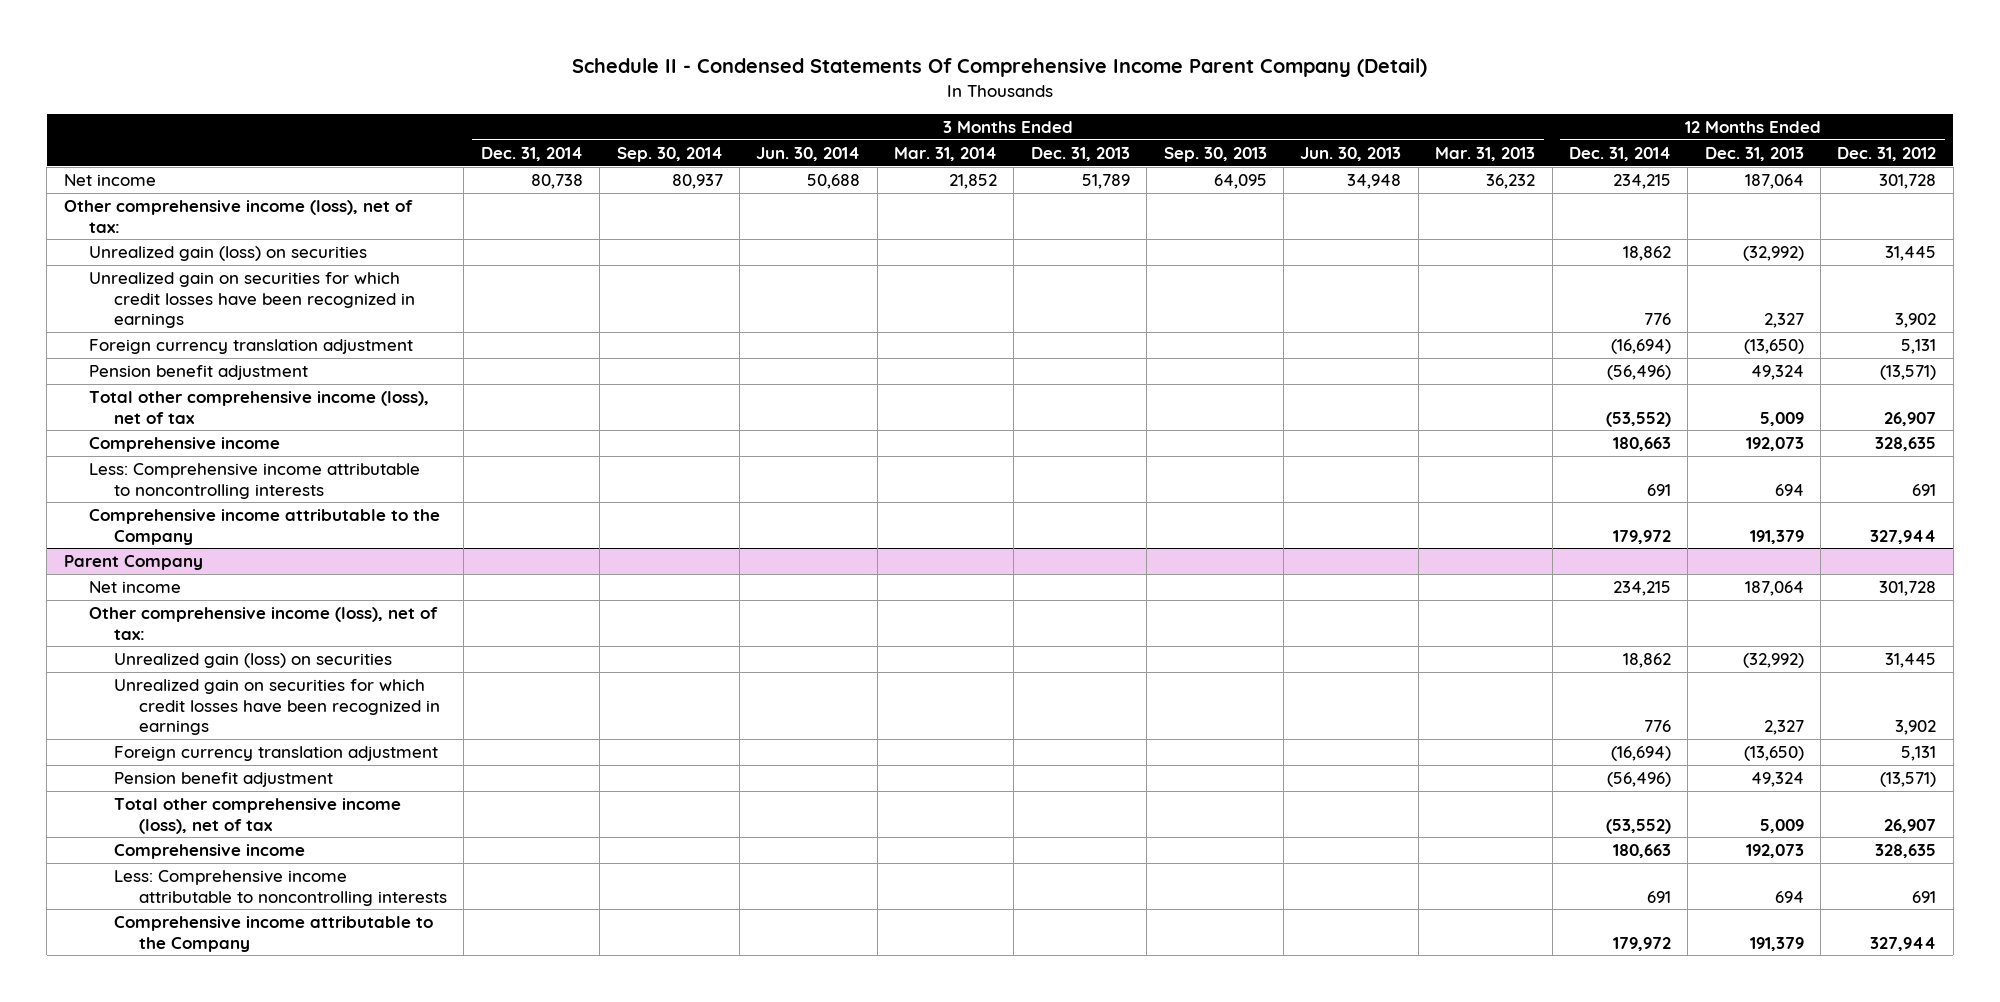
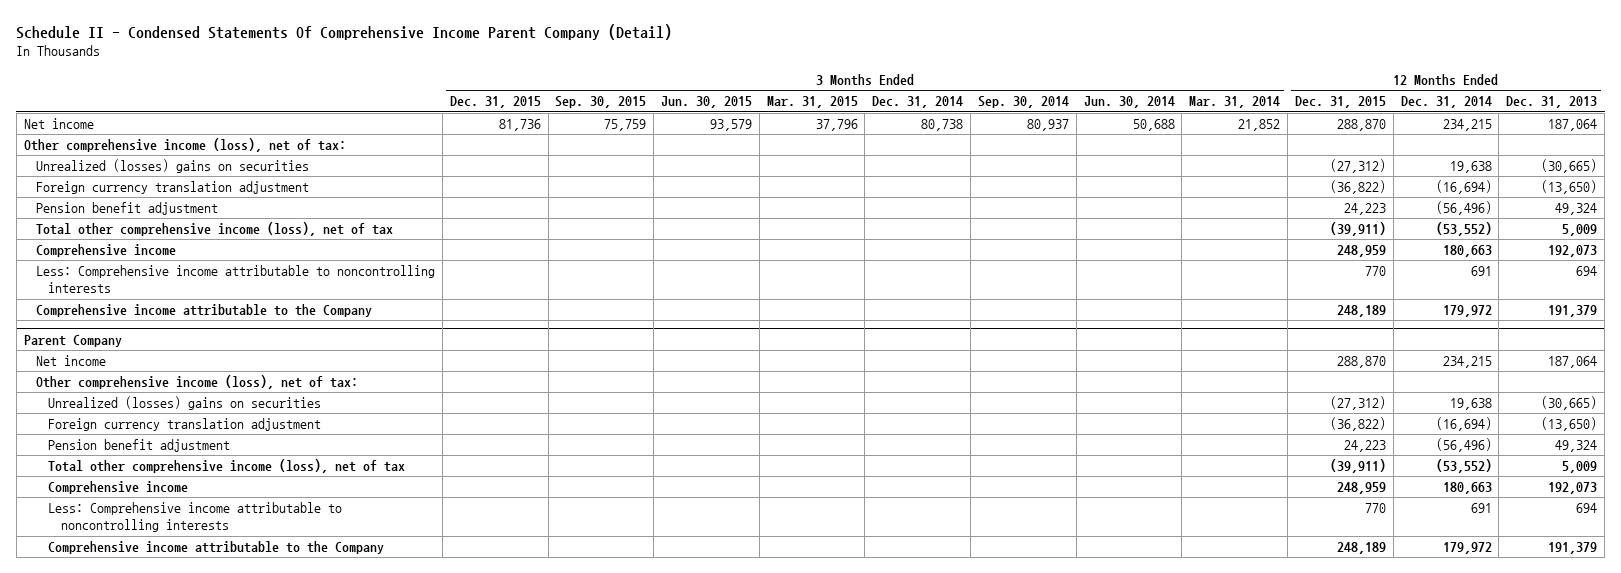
[1030,146,1130,161] Dec. 31, 2013 -> none
[1163,146,1267,162] Sep. 30, 2013 -> none
[1300,146,1402,161] Jun. 30, 2013 -> none
[1435,146,1536,161] Mar. 31, 2013 -> none
[1837,146,1937,161] Dec. 31, 2012 -> none
none -> [449,96,541,109] Dec. 31, 2015
none -> [555,96,647,109] Sep. 30, 2015
none -> [661,96,753,109] Jun. 30, 2015
none -> [766,96,858,109] Mar. 31, 2015
none -> [1294,96,1386,109] Dec. 31, 2015
[88,272,415,329] Unrealized gain on securities for which credit losses have been recognized in earnings -> none
[88,246,367,262] Unrealized gain (loss) on securities -> [36,159,310,174] Unrealized (losses) gains on securities
[1622,246,1671,262] 18,862 -> [1449,161,1492,174] 19,638
[1742,246,1804,262] (32,992) -> [1541,159,1598,174] (30,665)
[113,679,441,736] Unrealized gain on securities for which credit losses have been recognized in earnings -> none
[113,653,392,669] Unrealized gain (loss) on securities -> [48,396,322,411] Unrealized (losses) gains on securities
[1622,653,1671,669] 18,862 -> [1449,398,1492,411] 19,638
[1742,653,1804,669] (32,992) -> [1541,396,1598,411] (30,665)

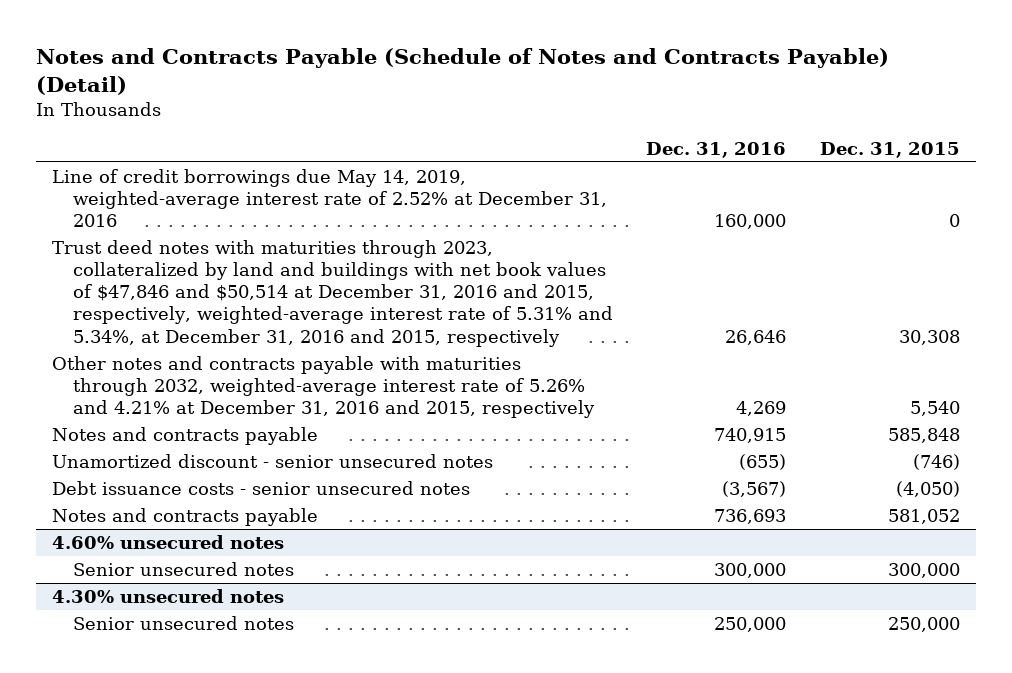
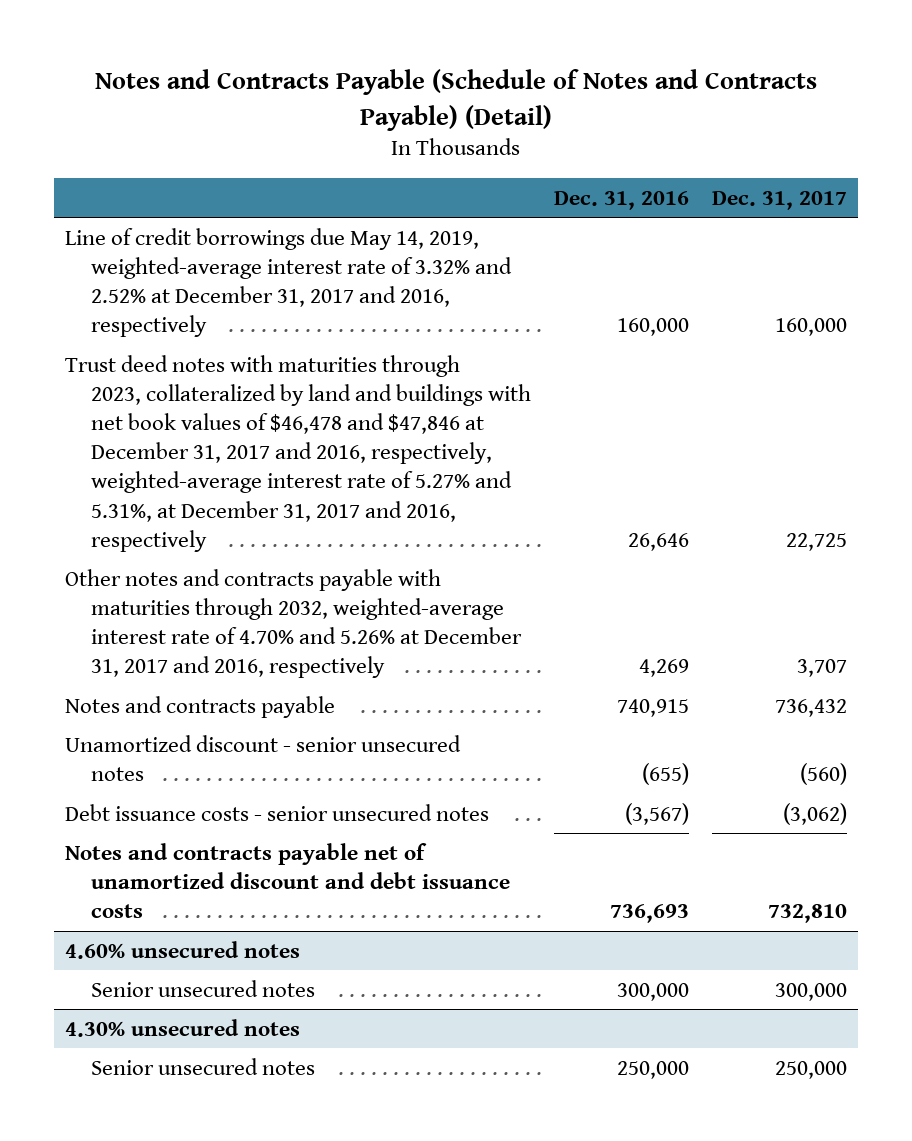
[819,141,960,158] Dec. 31, 2015 -> none
none -> [711,190,847,210] Dec. 31, 2017
[52,169,608,228] Line of credit borrowings due May 14, 2019, weighted-average interest rate of 2.52% at December 31, 2016 -> [65,227,512,338] Line of credit borrowings due May 14, 2019, weighted-average interest rate of 3.32% and 2.52% at December 31, 2017 and 2016, respectively
[52,240,614,347] Trust deed notes with maturities through 2023, collateralized by land and buildings with net book values of $47,846 and $50,514 at December 31, 2016 and 2015, respectively, weighted-average interest rate of 5.31% and 5.34%, at December 31, 2016 and 2015, respectively -> [65,354,531,552] Trust deed notes with maturities through 2023, collateralized by land and buildings with net book values of $46,478 and $47,846 at December 31, 2017 and 2016, respectively, weighted-average interest rate of 5.27% and 5.31%, at December 31, 2017 and 2016, respectively
[52,356,596,419] Other notes and contracts payable with maturities through 2032, weighted-average interest rate of 5.26% and 4.21% at December 31, 2016 and 2015, respectively -> [65,568,522,679] Other notes and contracts payable with maturities through 2032, weighted-average interest rate of 4.70% and 5.26% at December 31, 2017 and 2016, respectively
[52,508,319,527] Notes and contracts payable -> [65,842,510,919] Notes and contracts payable net of unamortized discount and debt issuance costs

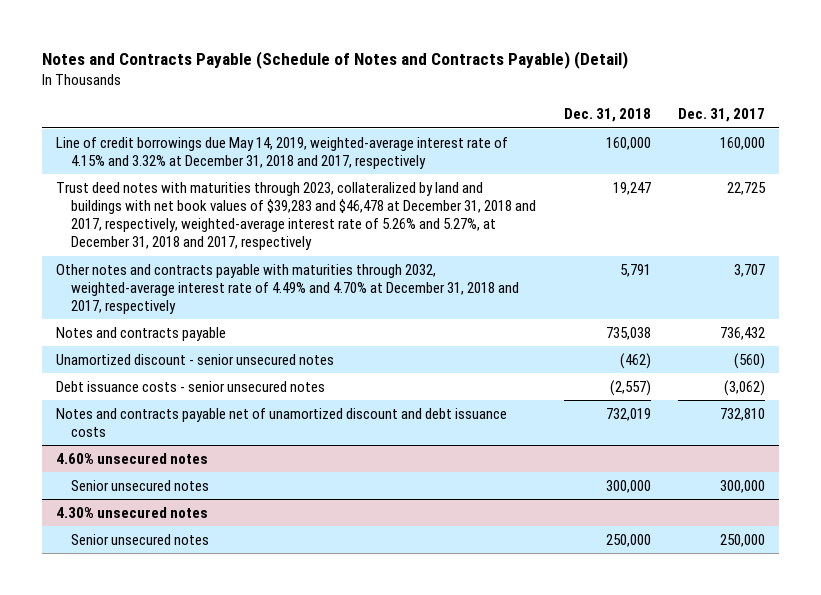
[553,190,689,210] Dec. 31, 2016 -> none
none -> [563,108,651,123] Dec. 31, 2018
[65,227,512,338] Line of credit borrowings due May 14, 2019, weighted-average interest rate of 3.32% and 2.52% at December 31, 2017 and 2016, respectively -> [55,136,508,170] Line of credit borrowings due May 14, 2019, weighted-average interest rate of 4.15% and 3.32% at December 31, 2018 and 2017, respectively
[65,354,531,552] Trust deed notes with maturities through 2023, collateralized by land and buildings with net book values of $46,478 and $47,846 at December 31, 2017 and 2016, respectively, weighted-average interest rate of 5.27% and 5.31%, at December 31, 2017 and 2016, respectively -> [55,181,537,251] Trust deed notes with maturities through 2023, collateralized by land and buildings with net book values of $39,283 and $46,478 at December 31, 2018 and 2017, respectively, weighted-average interest rate of 5.26% and 5.27%, at December 31, 2018 and 2017, respectively
[65,568,522,679] Other notes and contracts payable with maturities through 2032, weighted-average interest rate of 4.70% and 5.26% at December 31, 2017 and 2016, respectively -> [55,263,520,315] Other notes and contracts payable with maturities through 2032, weighted-average interest rate of 4.49% and 4.70% at December 31, 2018 and 2017, respectively

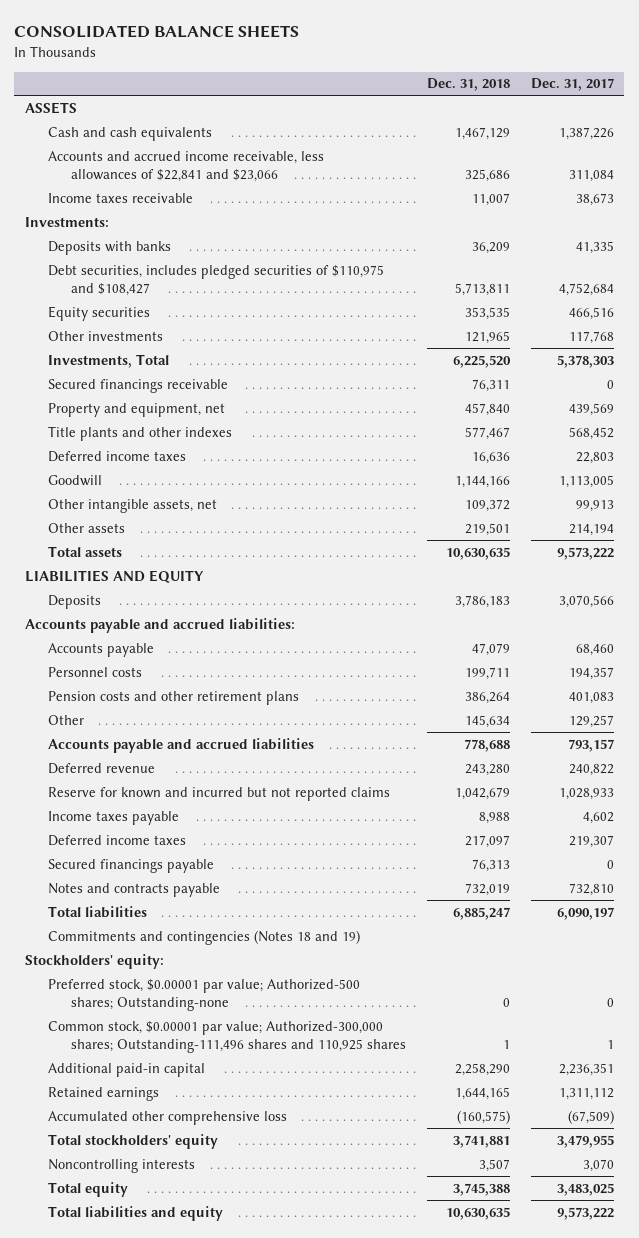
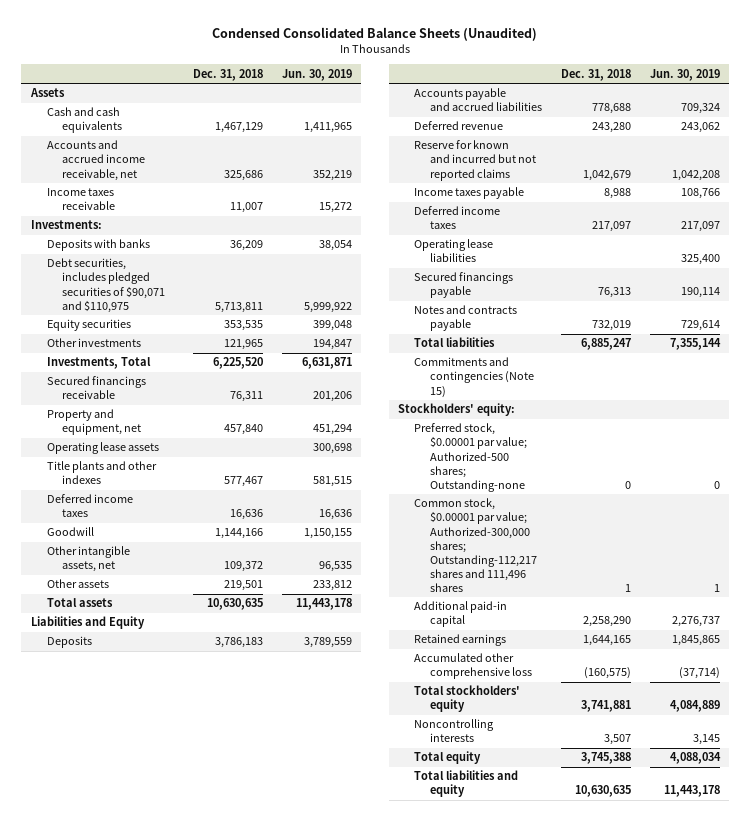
[14,25,300,39] CONSOLIDATED BALANCE SHEETS -> [212,27,538,42] Condensed Consolidated Balance Sheets (Unaudited)
[530,78,614,92] Dec. 31, 2017 -> none
none -> [281,68,352,81] Jun. 30, 2019
[24,101,77,114] ASSETS -> [29,88,65,98] Assets
[47,150,324,183] Accounts and accrued income receivable, less allowances of $22,841 and $23,066 -> [46,140,146,181] Accounts and accrued income receivable, net
[47,264,384,297] Debt securities, includes pledged securities of $110,975 and $108,427 -> [46,258,166,313] Debt securities, includes pledged securities of $90,071 and $110,975
none -> [46,442,159,455] Operating lease assets
[24,569,204,583] LIABILITIES AND EQUITY -> [30,616,145,630] Liabilities and Equity
[24,617,295,633] Accounts payable and accrued liabilities: -> none
[47,642,154,657] Accounts payable -> none
[47,666,142,677] Personnel costs -> none
[47,690,299,705] Pension costs and other retirement plans -> none
[47,714,84,725] Other -> none
none -> [414,239,494,263] Operating lease liabilities
[47,929,360,945] Commitments and contingencies (Notes 18 and 19) -> [414,357,535,398] Commitments and contingencies (Note 15)
[47,1020,407,1054] Common stock, $0.00001 par value; Authorized-300,000 shares; Outstanding-111,496 shares and 110,925 shares -> [414,498,538,592] Common stock, $0.00001 par value; Authorized-300,000 shares; Outstanding-112,217 shares and 111,496 shares

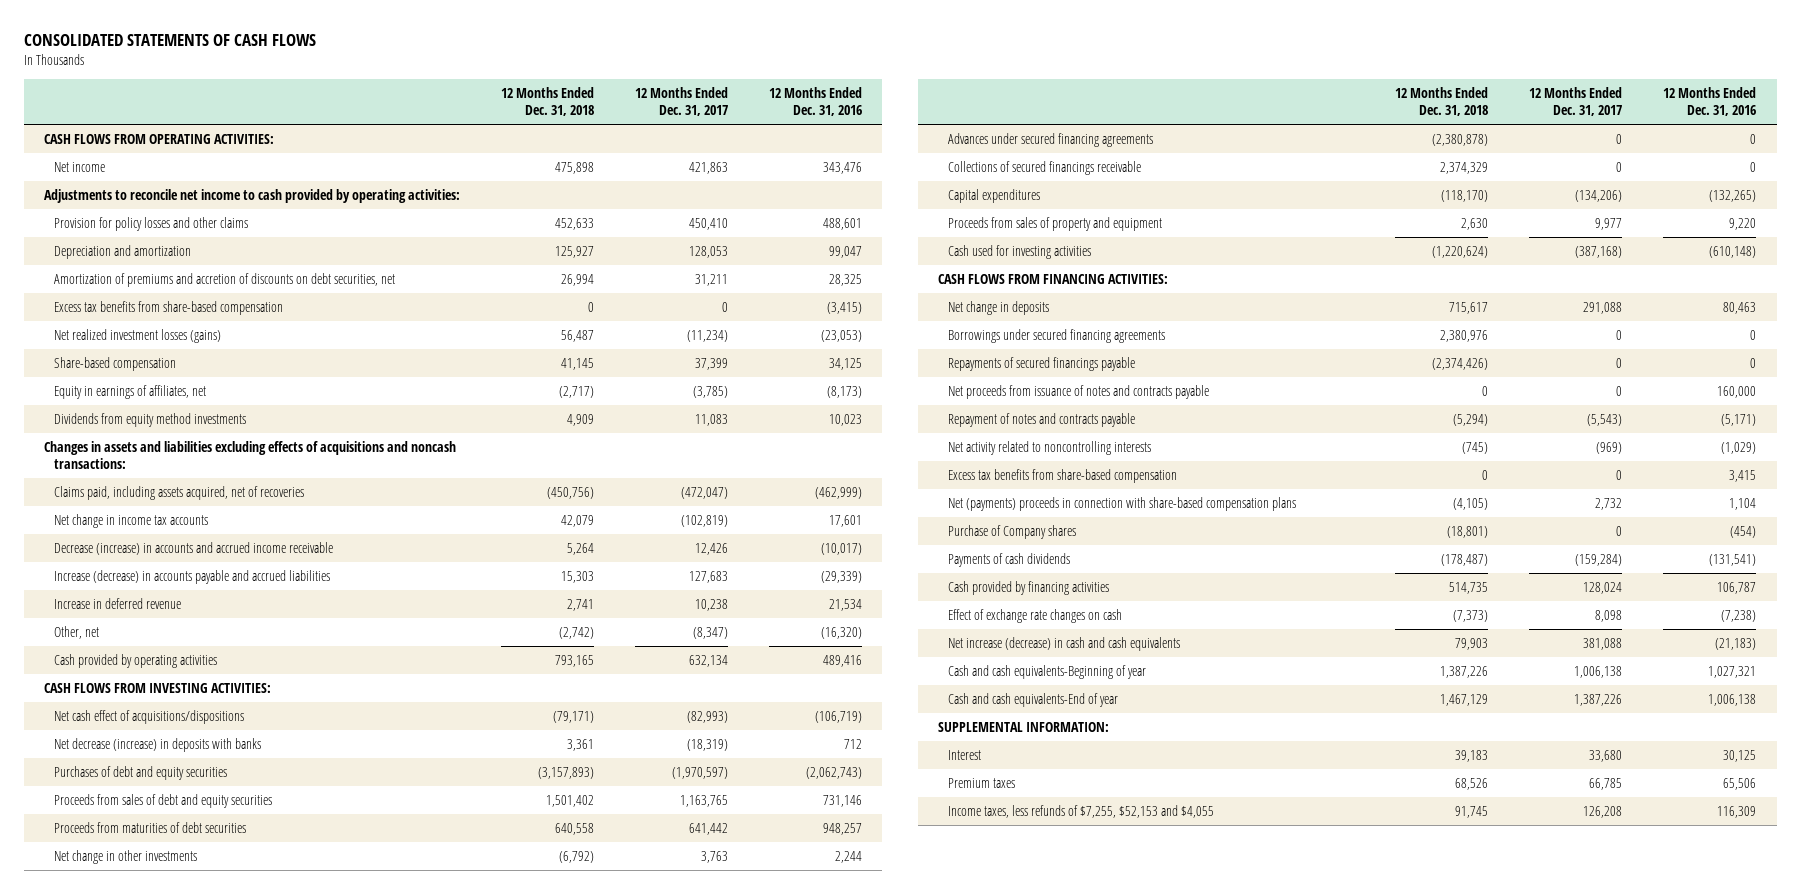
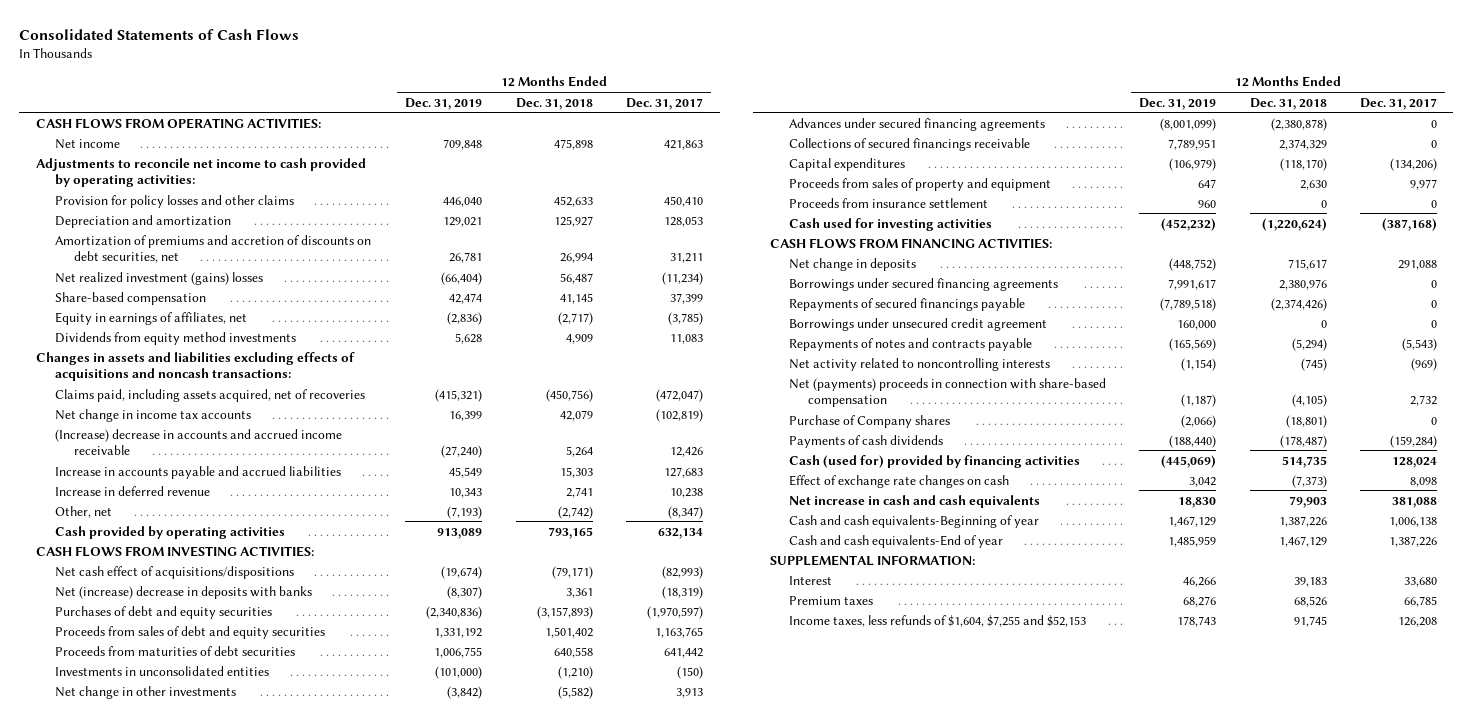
[23,33,316,46] CONSOLIDATED STATEMENTS OF CASH FLOWS -> [19,29,300,41] Consolidated Statements of Cash Flows
[768,86,862,117] 12 Months Ended Dec. 31, 2016 -> none
none -> [405,97,483,110] Dec. 31, 2019
[54,301,284,316] Excess tax benefits from share-based compensation -> none
[54,329,222,344] Net realized investment losses (gains) -> [55,271,264,285] Net realized investment (gains) losses
[54,542,334,556] Decrease (increase) in accounts and accrued income receivable -> [55,428,343,455] (Increase) decrease in accounts and accrued income receivable
[54,570,331,585] Increase (decrease) in accounts payable and accrued liabilities -> [55,465,342,479] Increase in accounts payable and accrued liabilities
[54,738,262,753] Net decrease (increase) in deposits with banks -> [55,585,313,599] Net (increase) decrease in deposits with banks
none -> [55,665,270,676] Investments in unconsolidated entities
[559,851,595,864] (6,792) -> [557,685,593,699] (5,582)
[700,851,728,864] 3,763 -> [675,687,703,698] 3,913
none -> [788,197,988,208] Proceeds from insurance settlement
[948,385,1210,400] Net proceeds from issuance of notes and contracts payable -> none
none -> [788,317,1047,331] Borrowings under unsecured credit agreement
[948,413,1136,428] Repayment of notes and contracts payable -> [788,337,1032,351] Repayments of notes and contracts payable
[948,469,1178,484] Excess tax benefits from share-based compensation -> none
[948,497,1297,512] Net (payments) proceeds in connection with share-based compensation plans -> [788,377,1106,407] Net (payments) proceeds in connection with share-based compensation
[948,581,1110,596] Cash provided by financing activities -> [788,454,1080,468] Cash (used for) provided by financing activities
[948,637,1181,652] Net increase (decrease) in cash and cash equivalents -> [788,494,1040,508] Net increase in cash and cash equivalents
[948,805,1215,819] Income taxes, less refunds of $7,255, $52,153 and $4,055 -> [788,614,1086,627] Income taxes, less refunds of $1,604, $7,255 and $52,153

